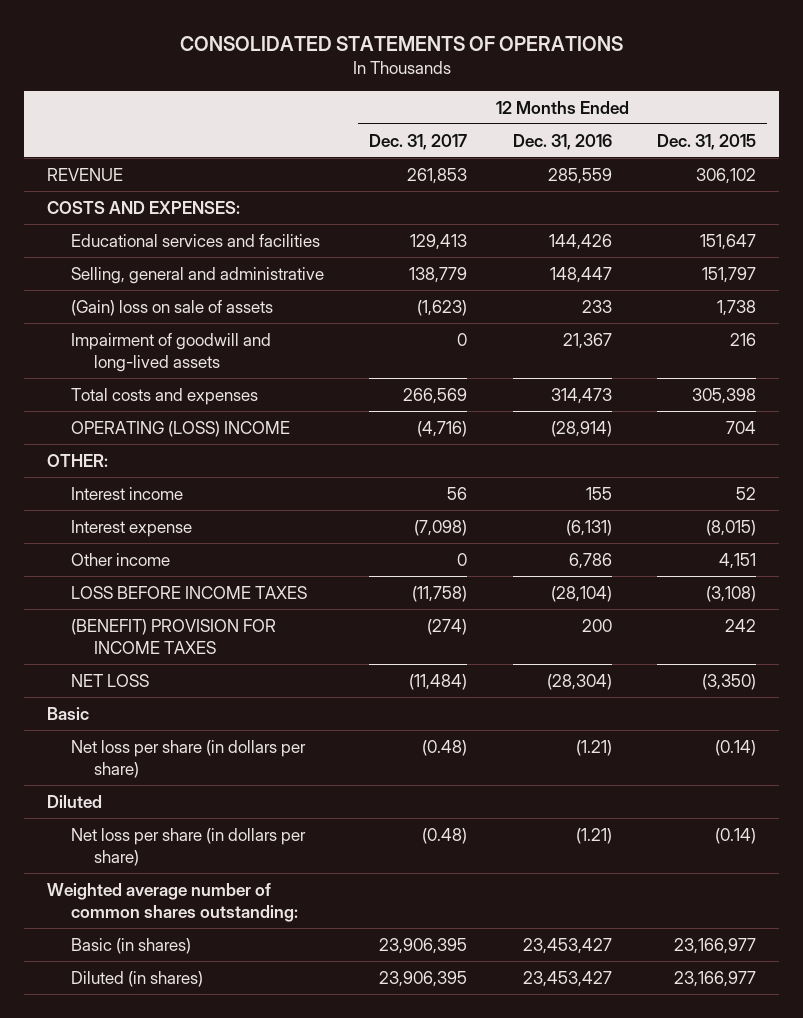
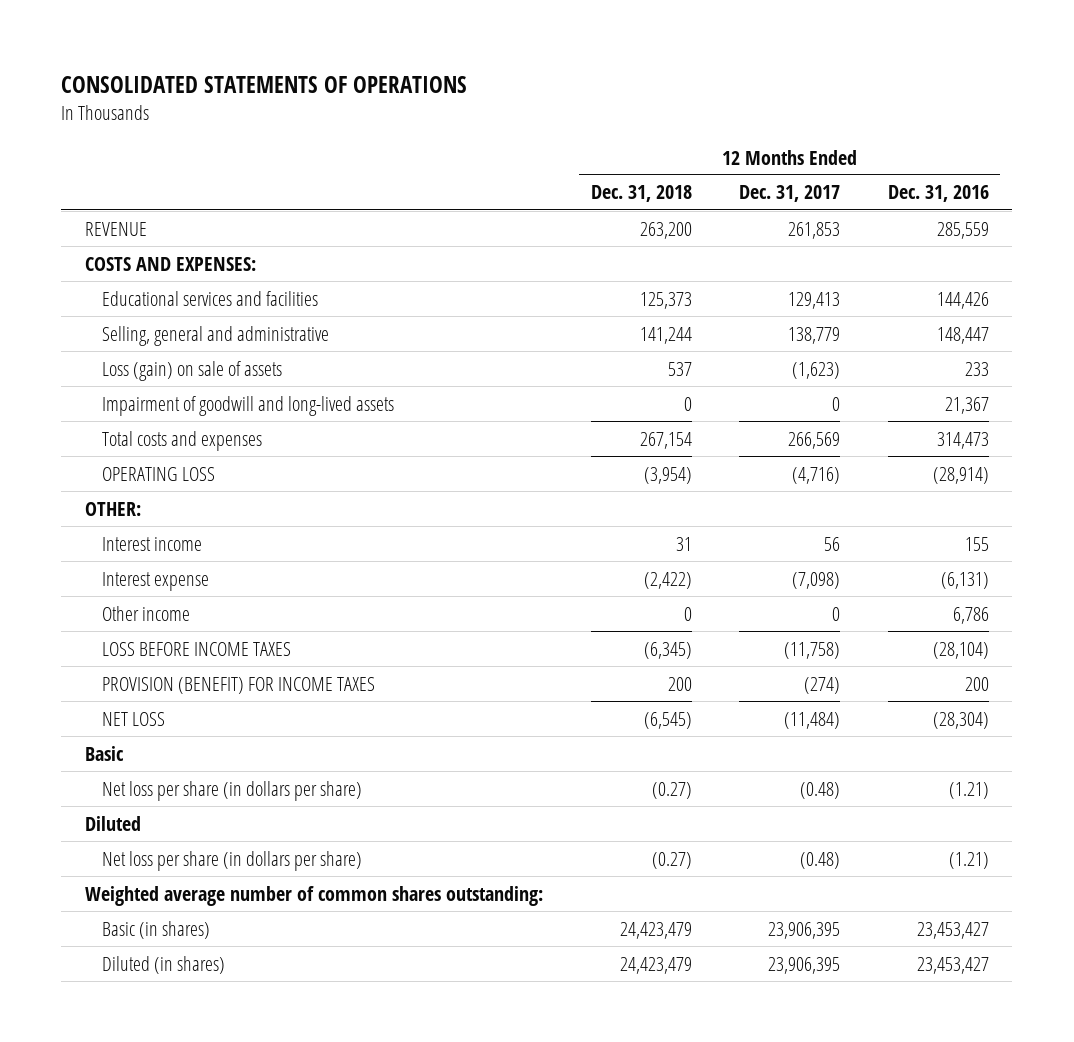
[656,133,756,150] Dec. 31, 2015 -> none
none -> [590,185,692,203] Dec. 31, 2018
[70,299,273,316] (Gain) loss on sale of assets -> [101,360,282,381] Loss (gain) on sale of assets
[70,420,290,437] OPERATING (LOSS) INCOME -> [101,466,215,481] OPERATING LOSS
[70,618,276,654] (BENEFIT) PROVISION FOR INCOME TAXES -> [101,676,375,694] PROVISION (BENEFIT) FOR INCOME TAXES

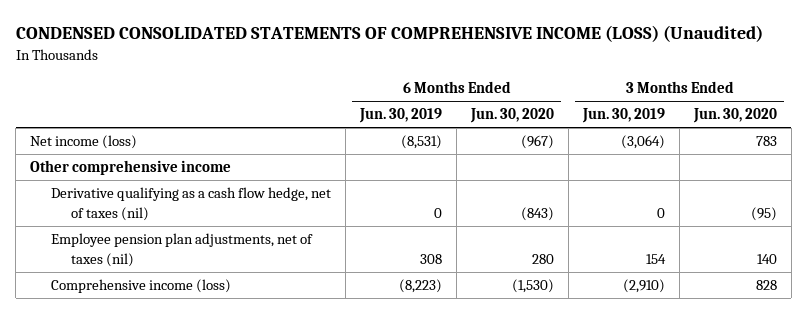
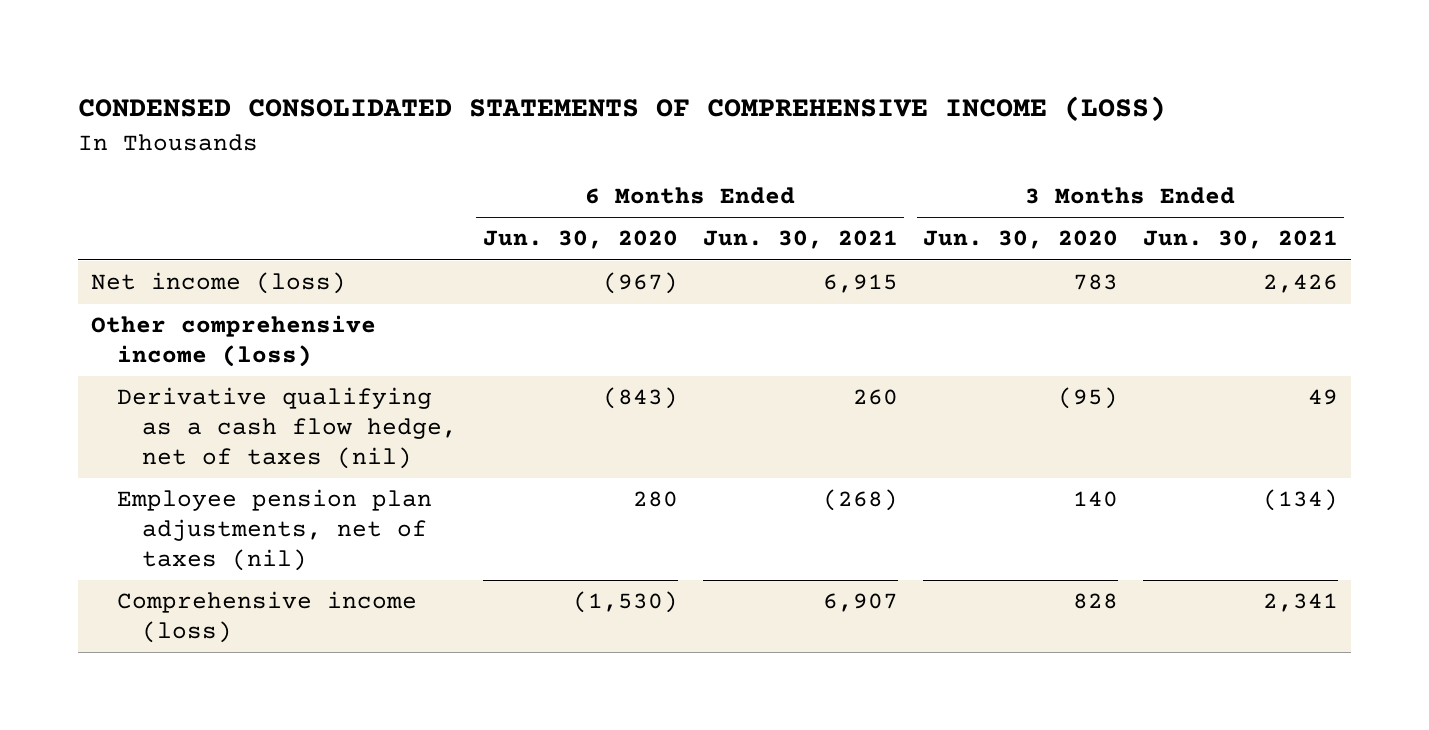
[15,25,763,43] CONDENSED CONSOLIDATED STATEMENTS OF COMPREHENSIVE INCOME (LOSS) (Unaudited) -> [78,96,1167,123] CONDENSED CONSOLIDATED STATEMENTS OF COMPREHENSIVE INCOME (LOSS)
[358,108,442,124] Jun. 30, 2019 -> none
[581,108,665,124] Jun. 30, 2019 -> none
none -> [702,230,898,250] Jun. 30, 2021
none -> [1143,230,1339,250] Jun. 30, 2021
[30,160,232,176] Other comprehensive income -> [90,315,376,368] Other comprehensive income (loss)

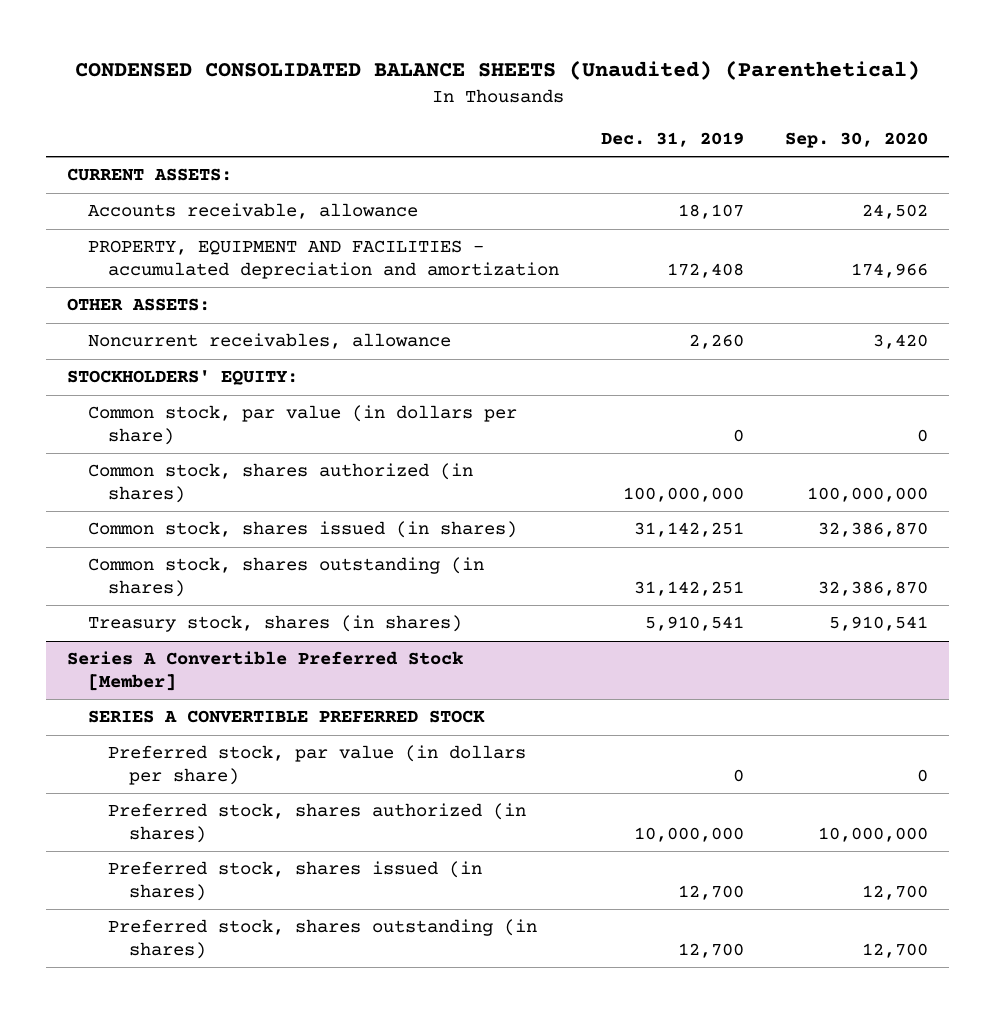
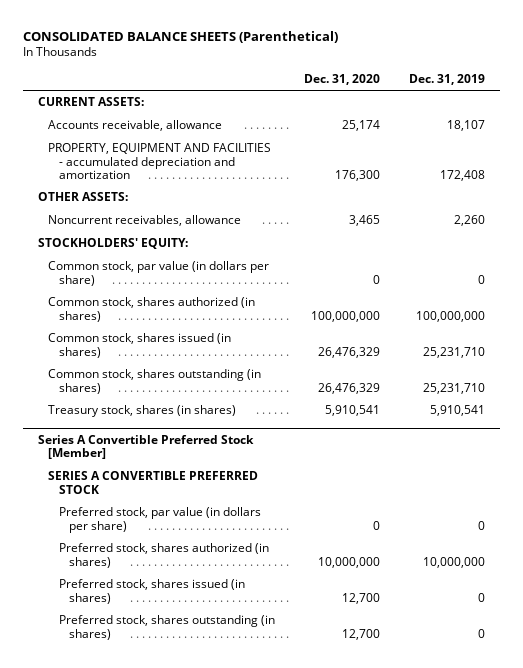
[74,59,920,80] CONDENSED CONSOLIDATED BALANCE SHEETS (Unaudited) (Parenthetical) -> [23,30,339,43] CONSOLIDATED BALANCE SHEETS (Parenthetical)
[785,132,929,149] Sep. 30, 2020 -> none
none -> [303,74,380,86] Dec. 31, 2020
[633,522,744,538] 31,142,251 -> [423,346,486,358] 25,231,710
[633,580,744,596] 31,142,251 -> [423,382,486,394] 25,231,710
[677,884,744,900] 12,700 -> [478,592,486,602] 0
[677,942,744,958] 12,700 -> [478,628,486,638] 0

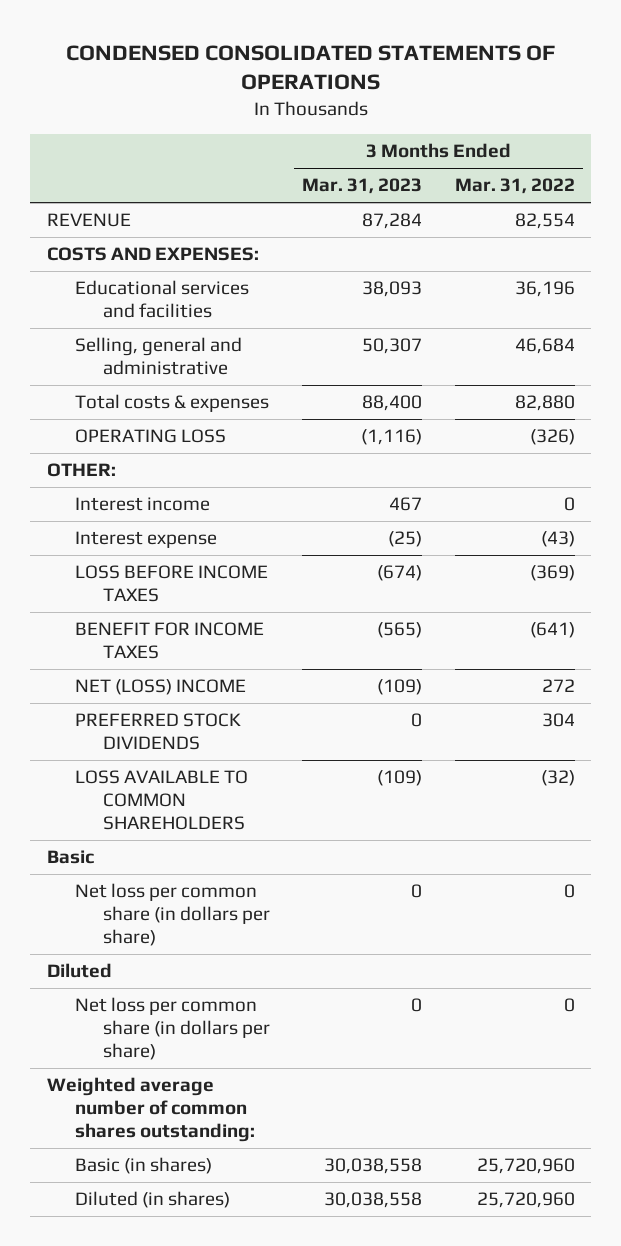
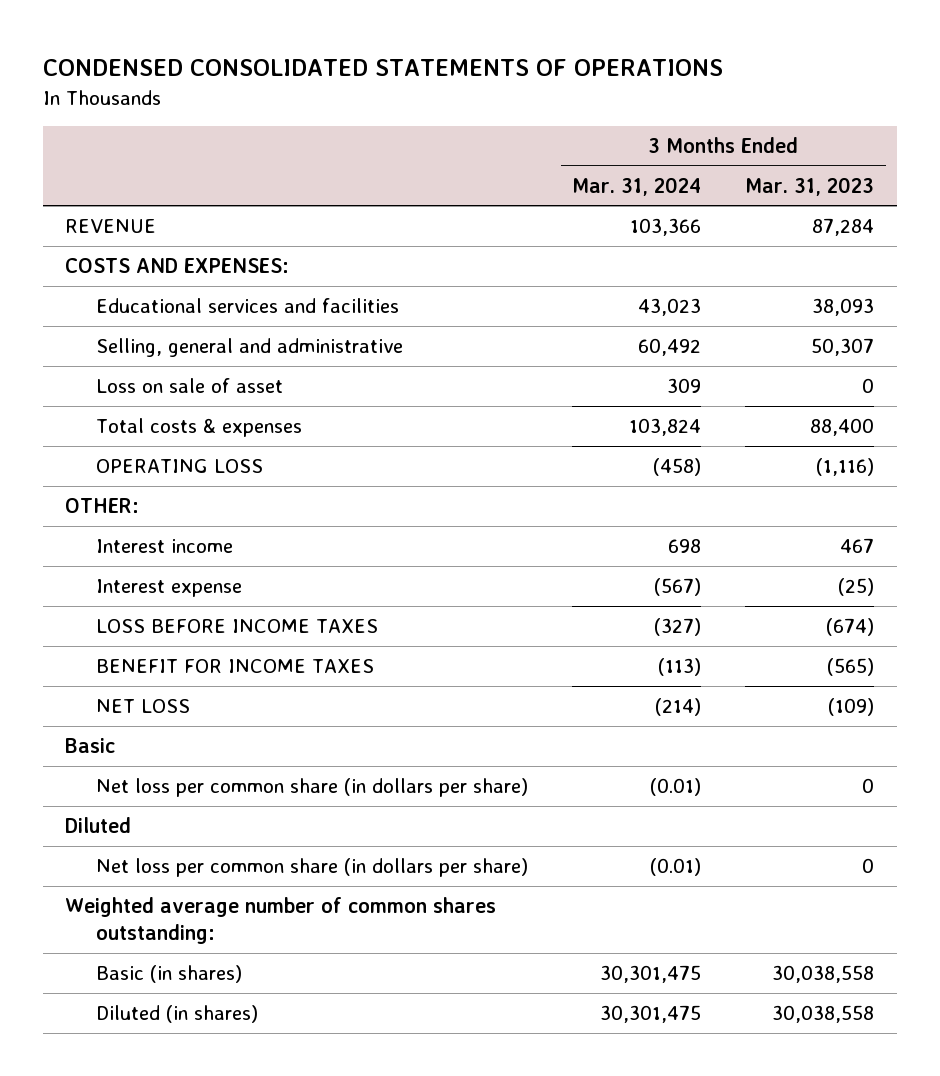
[454,178,575,195] Mar. 31, 2022 -> none
none -> [572,176,702,196] Mar. 31, 2024
none -> [95,378,283,394] Loss on sale of asset
[74,713,241,751] PREFERRED STOCK DIVIDENDS -> none
[74,770,248,830] LOSS AVAILABLE TO COMMON SHAREHOLDERS -> none
[74,679,246,696] NET (LOSS) INCOME -> [95,699,190,714] NET LOSS

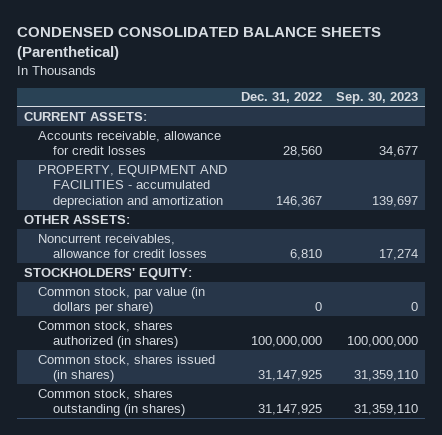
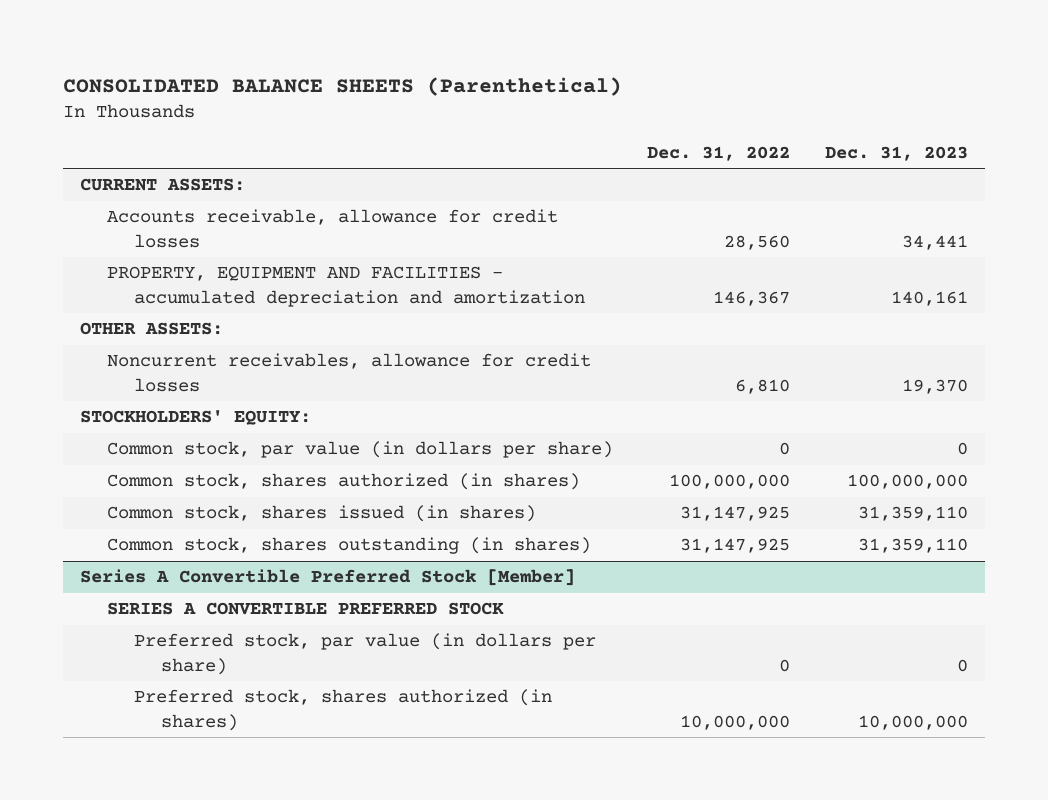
[17,27,382,61] CONDENSED CONSOLIDATED BALANCE SHEETS (Parenthetical) -> [62,76,622,96] CONSOLIDATED BALANCE SHEETS (Parenthetical)
[336,92,419,105] Sep. 30, 2023 -> none
none -> [825,145,969,161] Dec. 31, 2023
none -> [79,569,575,587] Series A Convertible Preferred Stock [Member]
none -> [106,602,504,616] SERIES A CONVERTIBLE PREFERRED STOCK
none -> [133,633,596,675] Preferred stock, par value (in dollars per share)
none -> [133,689,552,731] Preferred stock, shares authorized (in shares)

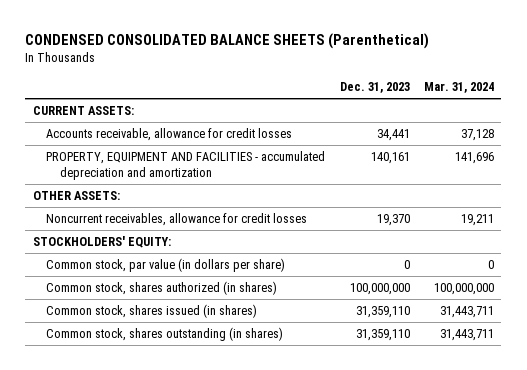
[62,76,622,96] CONSOLIDATED BALANCE SHEETS (Parenthetical) -> [25,33,430,50] CONDENSED CONSOLIDATED BALANCE SHEETS (Parenthetical)
[647,145,791,161] Dec. 31, 2022 -> none
none -> [424,82,495,94] Mar. 31, 2024
[79,569,575,587] Series A Convertible Preferred Stock [Member] -> none
[106,602,504,616] SERIES A CONVERTIBLE PREFERRED STOCK -> none
[133,633,596,675] Preferred stock, par value (in dollars per share) -> none
[133,689,552,731] Preferred stock, shares authorized (in shares) -> none

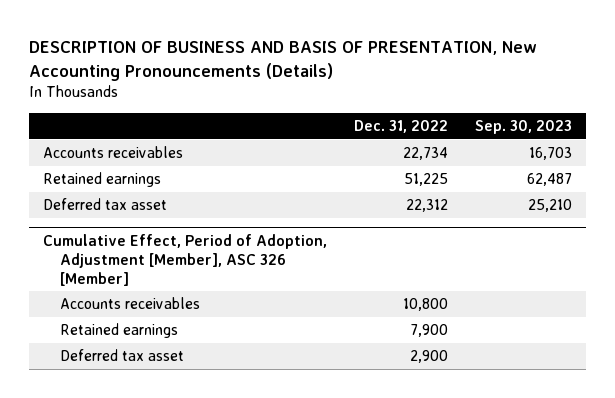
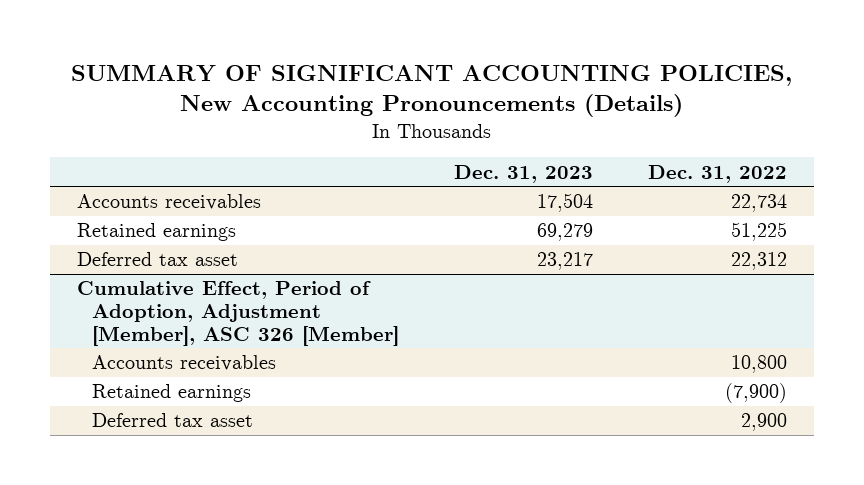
[29,41,538,81] DESCRIPTION OF BUSINESS AND BASIS OF PRESENTATION, New Accounting Pronouncements (Details) -> [71,64,793,118] SUMMARY OF SIGNIFICANT ACCOUNTING POLICIES, New Accounting Pronouncements (Details)
[475,119,573,134] Sep. 30, 2023 -> none
none -> [454,164,594,183] Dec. 31, 2023
[410,324,449,338] 7,900 -> [724,383,787,404] (7,900)

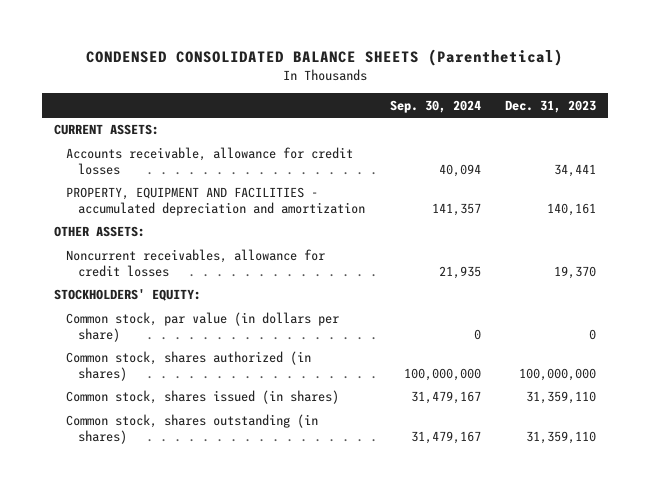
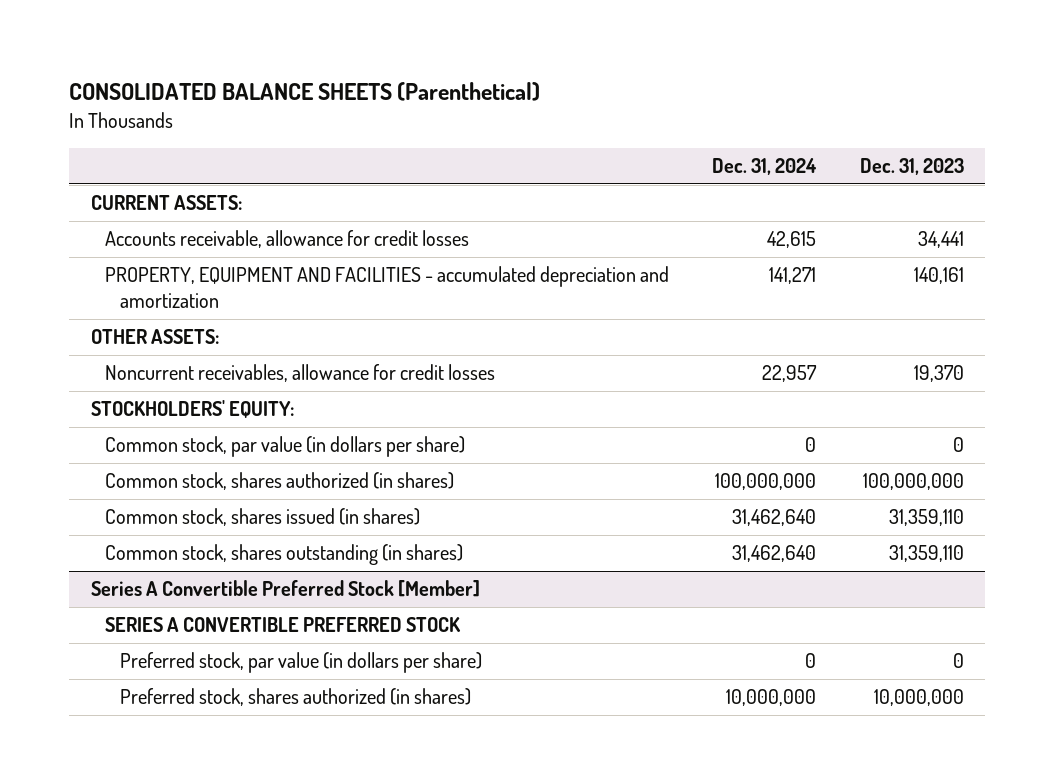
[85,49,563,67] CONDENSED CONSOLIDATED BALANCE SHEETS (Parenthetical) -> [68,82,540,102] CONSOLIDATED BALANCE SHEETS (Parenthetical)
[389,99,481,113] Sep. 30, 2024 -> none
none -> [712,158,818,176] Dec. 31, 2024
none -> [90,580,480,598] Series A Convertible Preferred Stock [Member]
none -> [105,617,462,633] SERIES A CONVERTIBLE PREFERRED STOCK
none -> [119,652,482,674] Preferred stock, par value (in dollars per share)
none -> [119,688,471,707] Preferred stock, shares authorized (in shares)

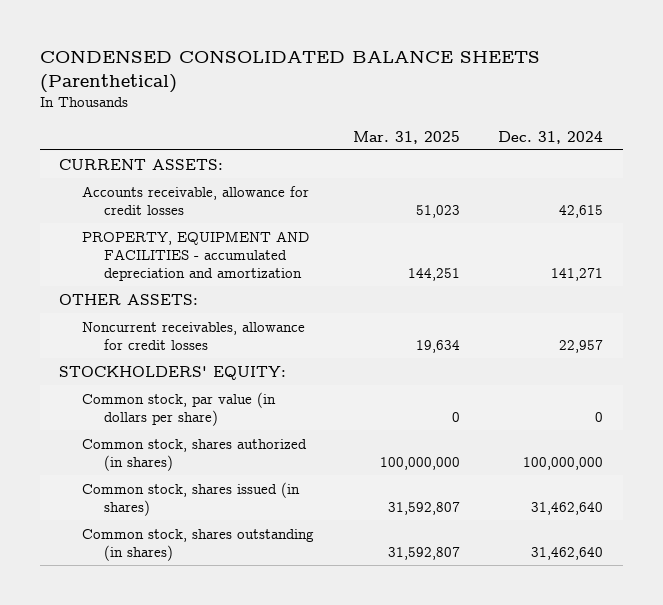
[68,82,540,102] CONSOLIDATED BALANCE SHEETS (Parenthetical) -> [39,50,540,93] CONDENSED CONSOLIDATED BALANCE SHEETS (Parenthetical)
[859,158,964,176] Dec. 31, 2023 -> none
none -> [352,130,460,144] Mar. 31, 2025
[90,580,480,598] Series A Convertible Preferred Stock [Member] -> none
[105,617,462,633] SERIES A CONVERTIBLE PREFERRED STOCK -> none
[119,652,482,674] Preferred stock, par value (in dollars per share) -> none
[119,688,471,707] Preferred stock, shares authorized (in shares) -> none

